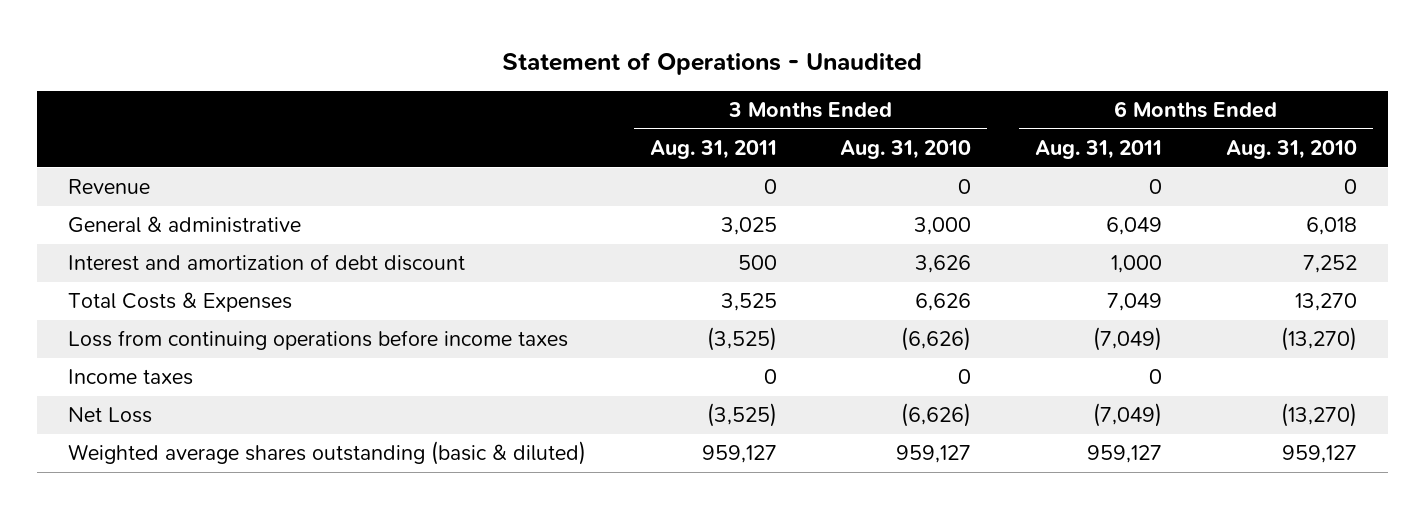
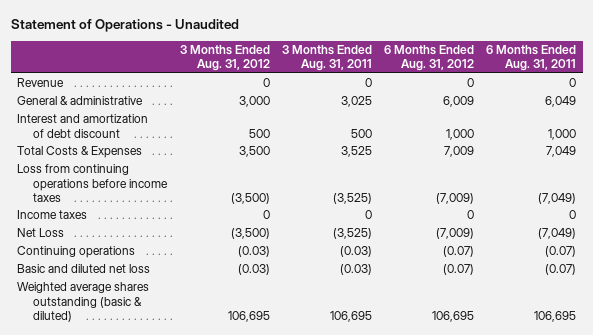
[840,140,972,160] Aug. 31, 2010 -> none
[1225,140,1357,160] Aug. 31, 2010 -> none
none -> [179,45,270,72] 3 Months Ended Aug. 31, 2012
none -> [384,45,475,72] 6 Months Ended Aug. 31, 2012
none -> [16,246,135,259] Continuing operations
none -> [16,264,150,274] Basic and diluted net loss
[701,445,777,464] 959,127 -> [329,310,372,322] 106,695
[1087,445,1163,464] 959,127 -> [534,310,577,322] 106,695

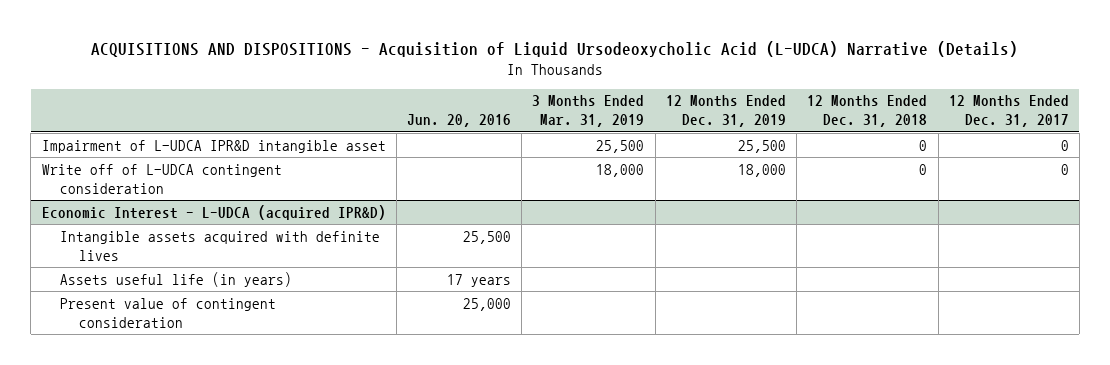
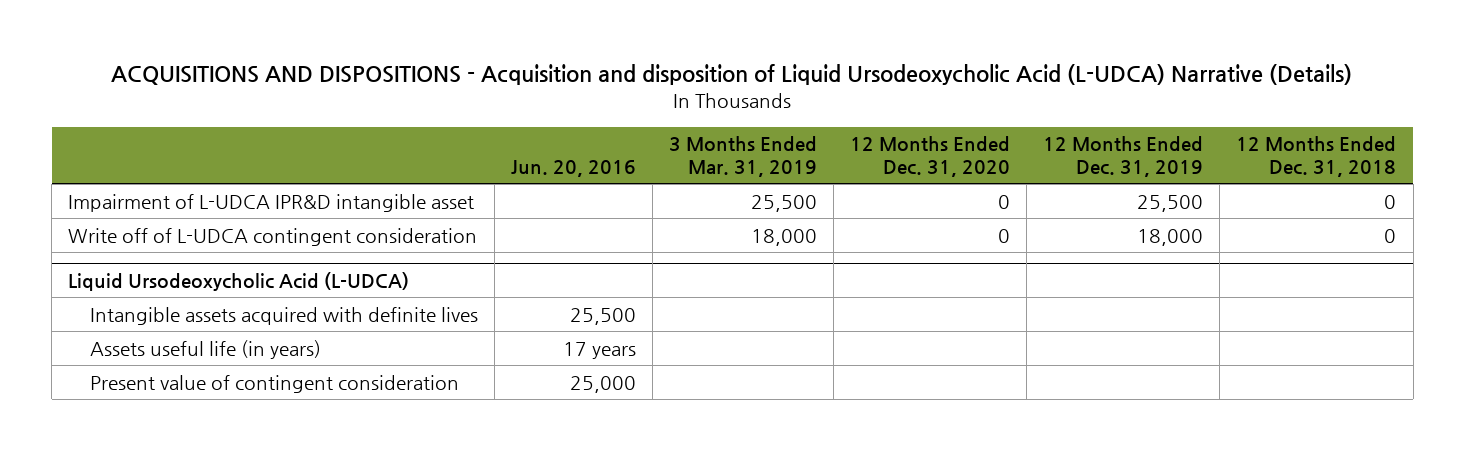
[91,40,1019,57] ACQUISITIONS AND DISPOSITIONS - Acquisition of Liquid Ursodeoxycholic Acid (L-UDCA) Narrative (Details) -> [111,64,1353,86] ACQUISITIONS AND DISPOSITIONS - Acquisition and disposition of Liquid Ursodeoxycholic Acid (L-UDCA) Narrative (Details)
[948,95,1069,128] 12 Months Ended Dec. 31, 2017 -> none
none -> [850,136,1011,177] 12 Months Ended Dec. 31, 2020
[41,204,386,220] Economic Interest - L-UDCA (acquired IPR&D) -> [68,271,410,291] Liquid Ursodeoxycholic Acid (L-UDCA)

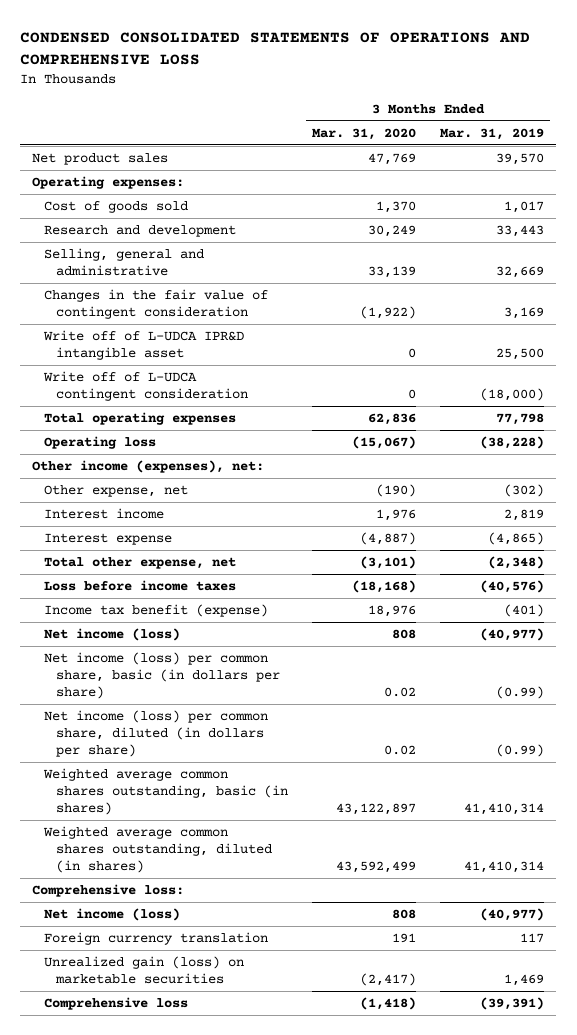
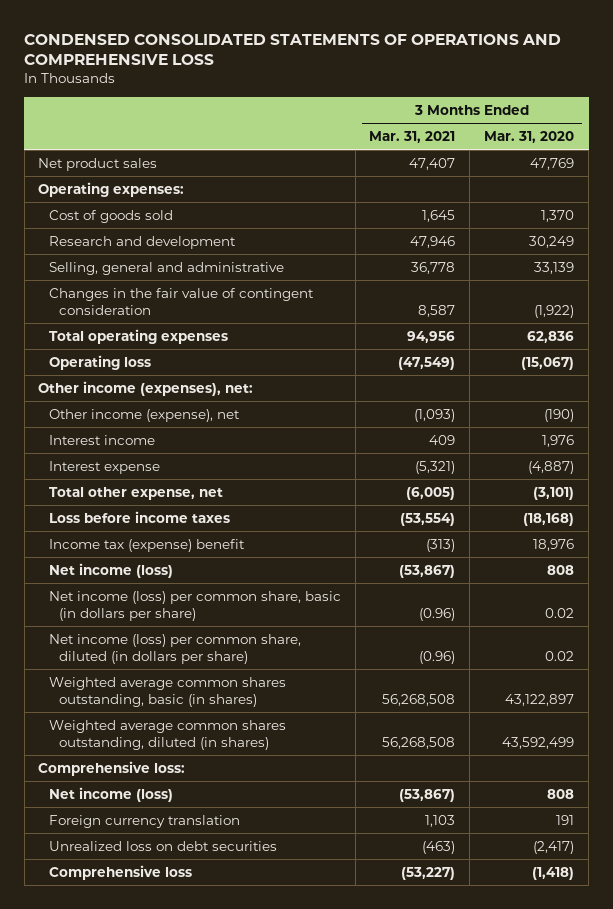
[440,127,545,140] Mar. 31, 2019 -> none
none -> [369,130,456,143] Mar. 31, 2021
[43,330,245,361] Write off of L-UDCA IPR&D intangible asset -> none
[43,371,249,402] Write off of L-UDCA contingent consideration -> none
[44,485,189,498] Other expense, net -> [48,408,240,422] Other income (expense), net
[44,604,269,618] Income tax benefit (expense) -> [48,538,245,552] Income tax (expense) benefit
[44,956,245,985] Unrealized gain (loss) on marketable securities -> [48,840,277,851] Unrealized loss on debt securities

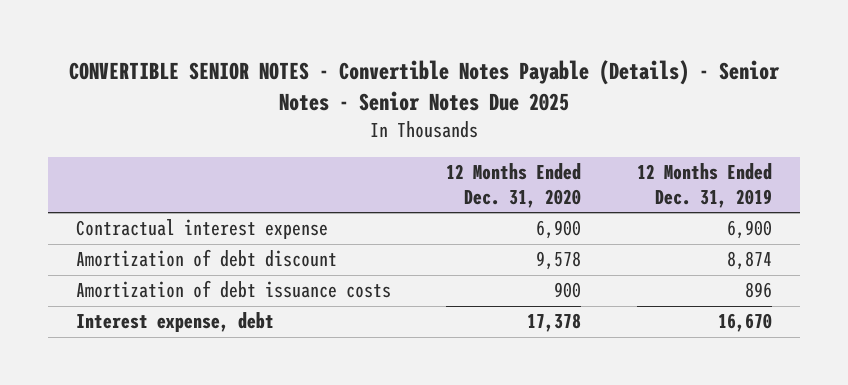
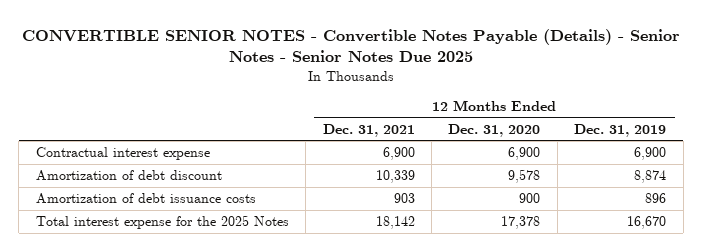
none -> [322,123,415,137] Dec. 31, 2021
[75,312,274,333] Interest expense, debt -> [35,215,289,230] Total interest expense for the 2025 Notes

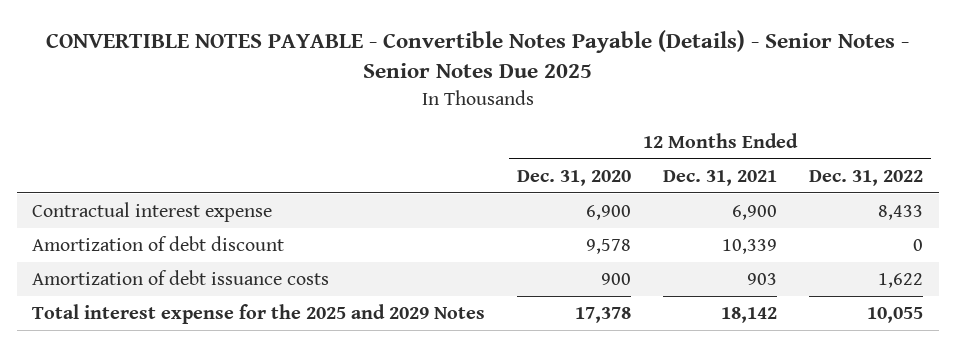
[21,28,680,63] CONVERTIBLE SENIOR NOTES - Convertible Notes Payable (Details) - Senior Notes - Senior Notes Due 2025 -> [45,29,909,79] CONVERTIBLE NOTES PAYABLE - Convertible Notes Payable (Details) - Senior Notes - Senior Notes Due 2025
[574,123,667,137] Dec. 31, 2019 -> none
none -> [808,169,923,186] Dec. 31, 2022
[35,215,289,230] Total interest expense for the 2025 Notes -> [32,304,486,325] Total interest expense for the 2025 and 2029 Notes

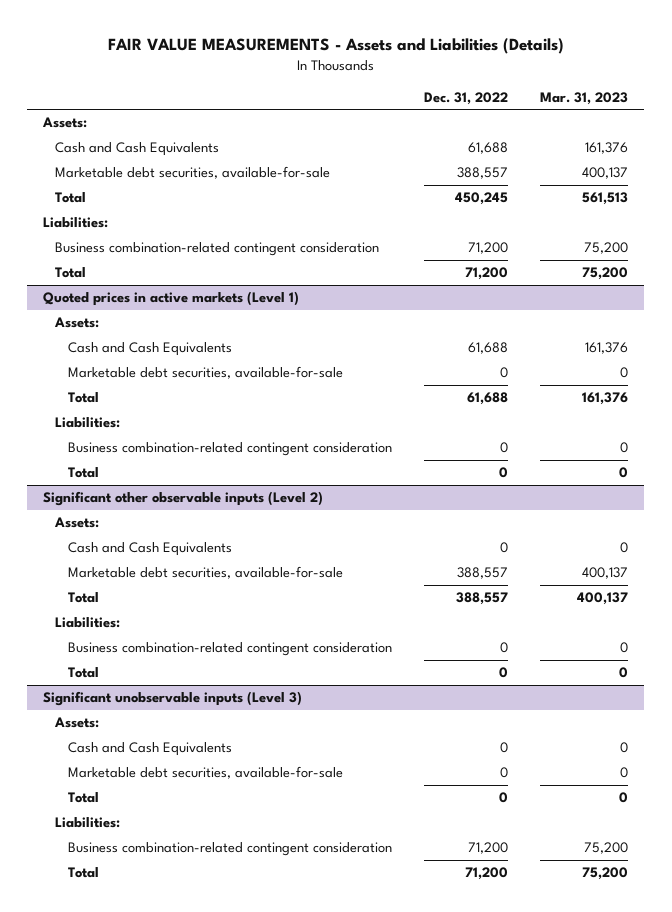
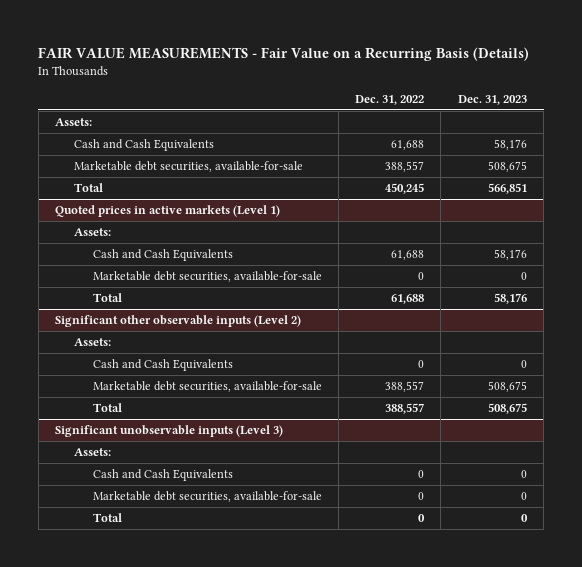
[107,38,564,55] FAIR VALUE MEASUREMENTS - Assets and Liabilities (Details) -> [38,46,530,61] FAIR VALUE MEASUREMENTS - Fair Value on a Recurring Basis (Details)
[540,91,629,105] Mar. 31, 2023 -> none
none -> [457,94,527,105] Dec. 31, 2023
[43,217,109,229] Liabilities: -> none
[55,242,380,257] Business combination-related contingent consideration -> none
[55,267,87,279] Total -> none
[55,417,121,429] Liabilities: -> none
[67,442,392,457] Business combination-related contingent consideration -> none
[67,467,99,479] Total -> none
[55,617,121,629] Liabilities: -> none
[67,642,392,657] Business combination-related contingent consideration -> none
[67,667,99,679] Total -> none
[55,817,121,829] Liabilities: -> none
[67,842,392,857] Business combination-related contingent consideration -> none
[67,867,99,879] Total -> none

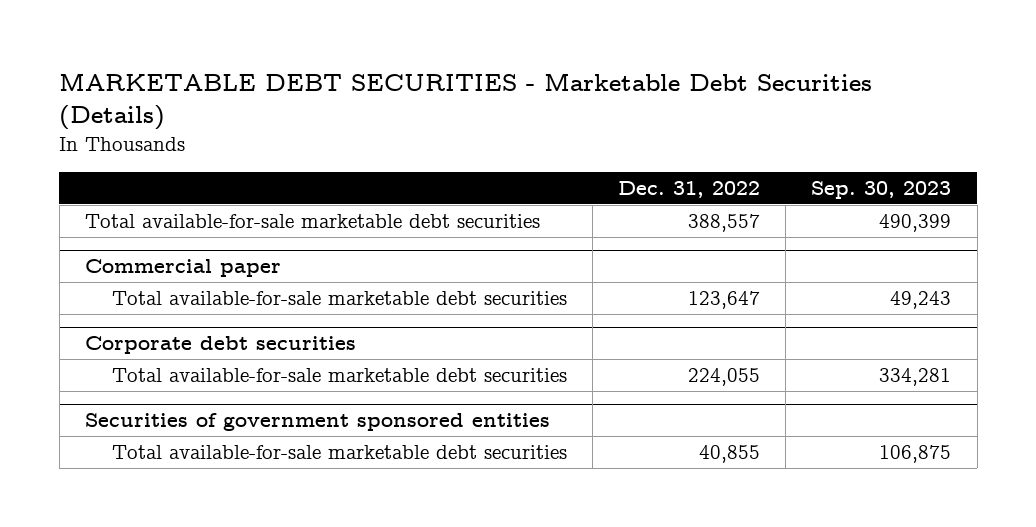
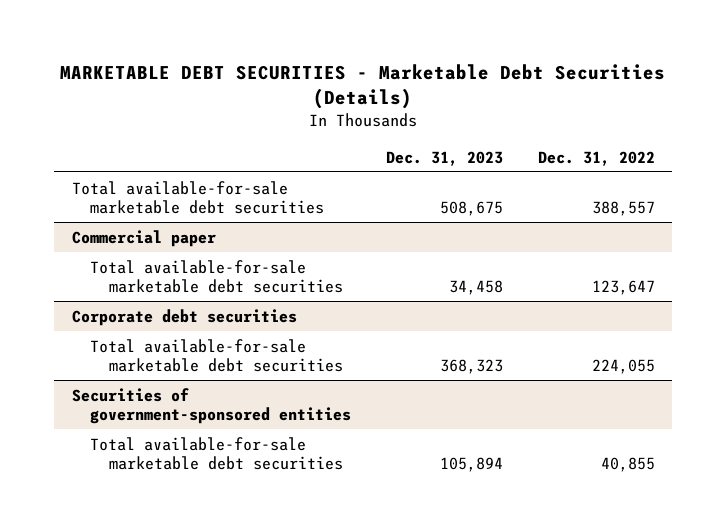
[811,180,952,199] Sep. 30, 2023 -> none
none -> [386,150,504,166] Dec. 31, 2023
[85,413,551,432] Securities of government sponsored entities -> [71,387,352,424] Securities of government-sponsored entities

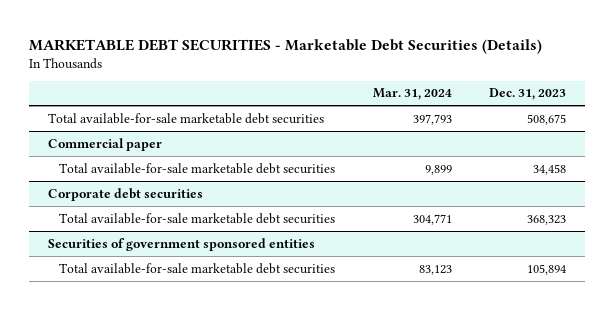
[537,150,655,166] Dec. 31, 2022 -> none
none -> [372,88,452,101] Mar. 31, 2024
[71,387,352,424] Securities of government-sponsored entities -> [47,237,315,251] Securities of government sponsored entities

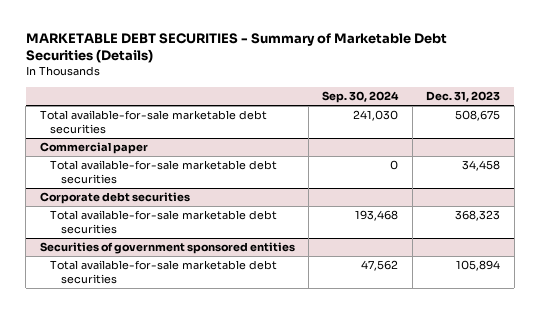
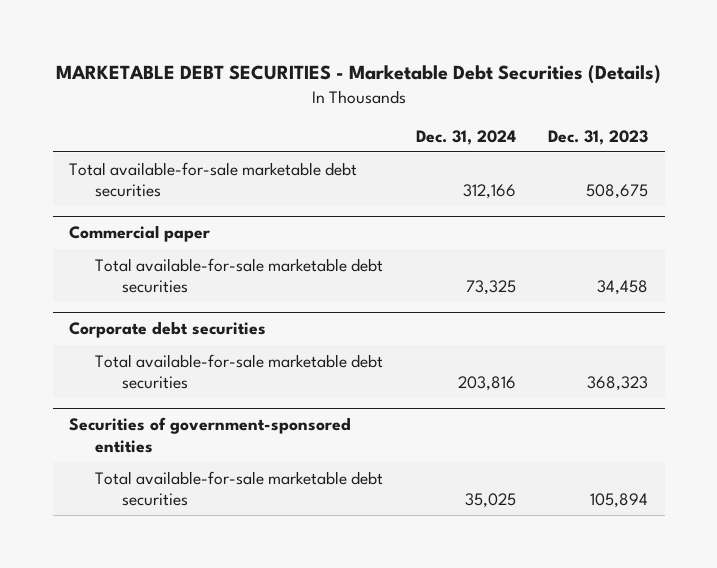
[25,33,447,64] MARKETABLE DEBT SECURITIES - Summary of Marketable Debt Securities (Details) -> [55,65,661,85] MARKETABLE DEBT SECURITIES - Marketable Debt Securities (Details)
[322,90,400,103] Sep. 30, 2024 -> none
none -> [415,129,516,145] Dec. 31, 2024
[39,242,295,255] Securities of government sponsored entities -> [68,417,351,453] Securities of government-sponsored entities

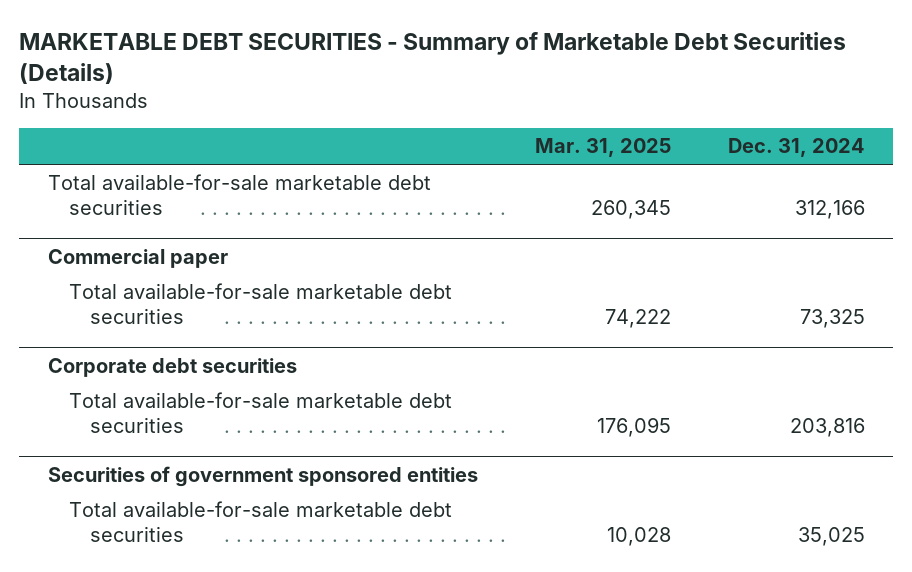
[55,65,661,85] MARKETABLE DEBT SECURITIES - Marketable Debt Securities (Details) -> [19,32,847,85] MARKETABLE DEBT SECURITIES - Summary of Marketable Debt Securities (Details)
[548,129,649,145] Dec. 31, 2023 -> none
none -> [534,138,671,158] Mar. 31, 2025
[68,417,351,453] Securities of government-sponsored entities -> [47,465,478,487] Securities of government sponsored entities

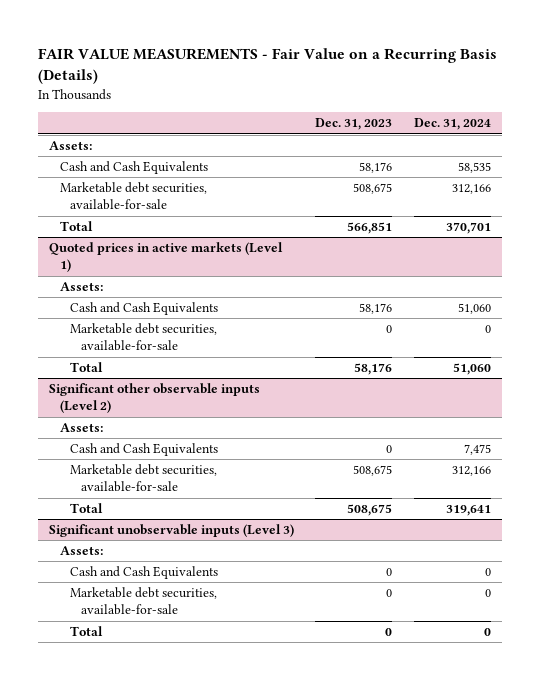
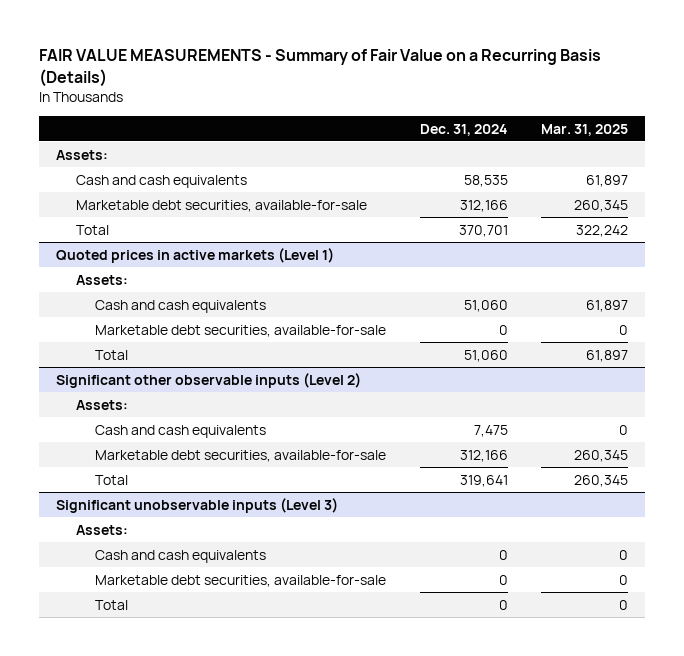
[38,48,498,85] FAIR VALUE MEASUREMENTS - Fair Value on a Recurring Basis (Details) -> [39,49,602,87] FAIR VALUE MEASUREMENTS - Summary of Fair Value on a Recurring Basis (Details)
[315,118,393,131] Dec. 31, 2023 -> none
none -> [541,123,629,136] Mar. 31, 2025
[59,161,208,175] Cash and Cash Equivalents -> [75,174,247,188] Cash and cash equivalents
[70,302,219,316] Cash and Cash Equivalents -> [95,299,267,313] Cash and cash equivalents
[70,443,219,457] Cash and Cash Equivalents -> [95,424,267,438] Cash and cash equivalents
[70,566,219,580] Cash and Cash Equivalents -> [95,549,267,563] Cash and cash equivalents

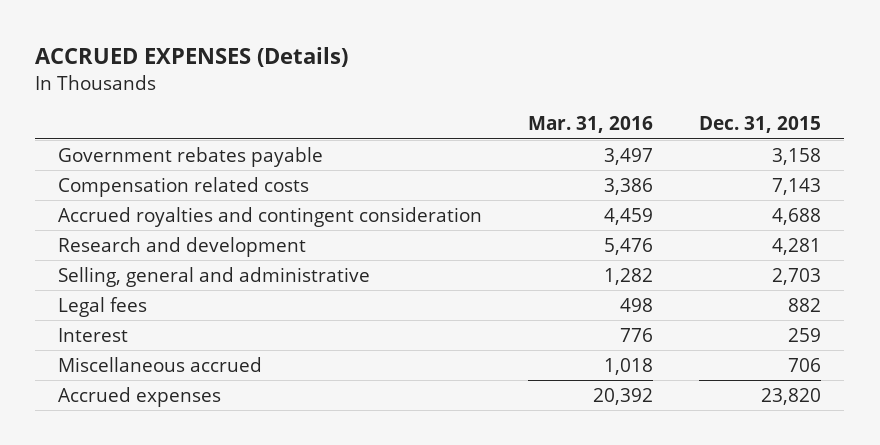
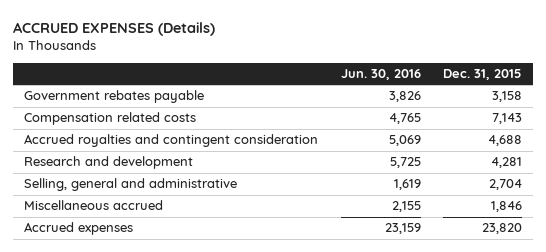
[528,116,654,134] Mar. 31, 2016 -> none
none -> [340,69,421,81] Jun. 30, 2016
[58,296,148,317] Legal fees -> none
[58,327,129,342] Interest -> none
[772,267,822,285] 2,703 -> [489,179,523,191] 2,704
[788,357,822,372] 706 -> [491,201,523,213] 1,846

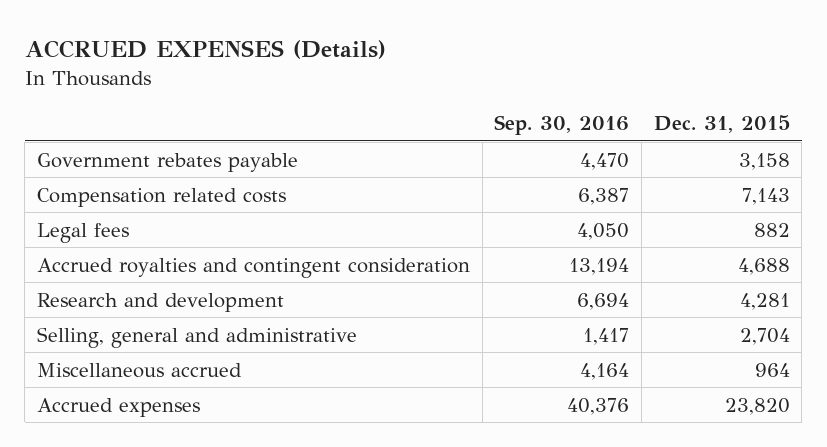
[340,69,421,81] Jun. 30, 2016 -> none
none -> [494,115,630,136] Sep. 30, 2016
none -> [37,222,130,243] Legal fees
[491,201,523,213] 1,846 -> [754,362,790,377] 964

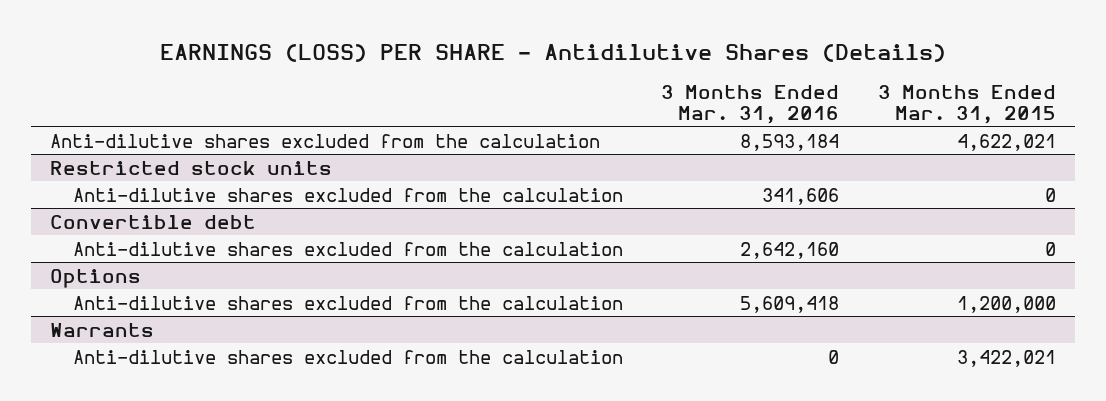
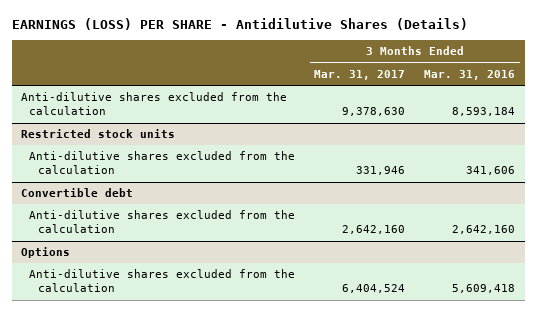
[877,84,1056,124] 3 Months Ended Mar. 31, 2015 -> none
none -> [314,69,406,80] Mar. 31, 2017
[50,322,155,337] Warrants -> none
[73,349,624,364] Anti-dilutive shares excluded from the calculation -> none

